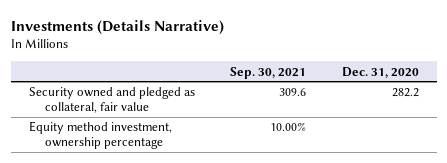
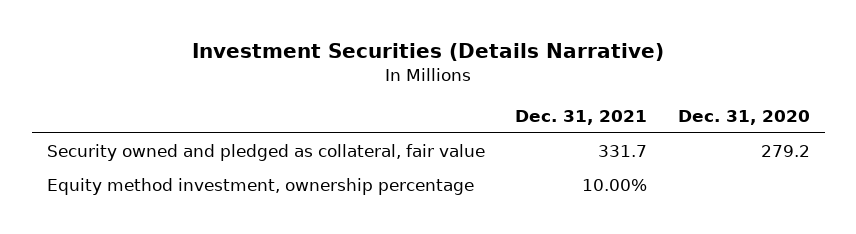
[10,19,224,35] Investments (Details Narrative) -> [192,43,665,62] Investment Securities (Details Narrative)
[230,66,307,79] Sep. 30, 2021 -> none
none -> [515,109,648,125] Dec. 31, 2021
[391,88,419,98] 282.2 -> [760,145,810,158] 279.2

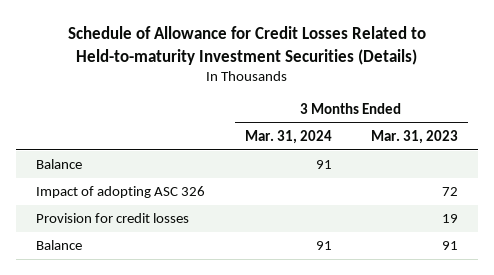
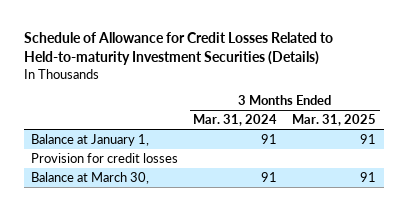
[371,130,459,145] Mar. 31, 2023 -> none
none -> [292,114,377,127] Mar. 31, 2025
[35,186,205,199] Impact of adopting ASC 326 -> none
[35,159,82,170] Balance -> [31,133,150,146] Balance at January 1,
[35,240,82,251] Balance -> [31,171,150,184] Balance at March 30,

